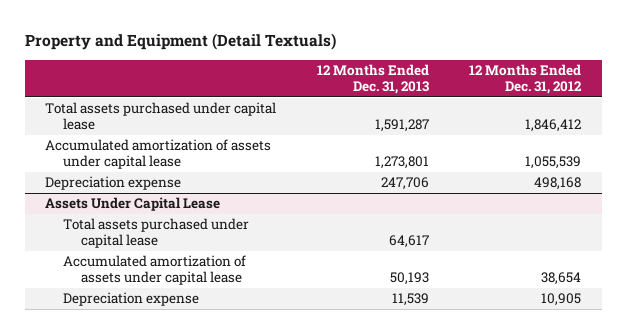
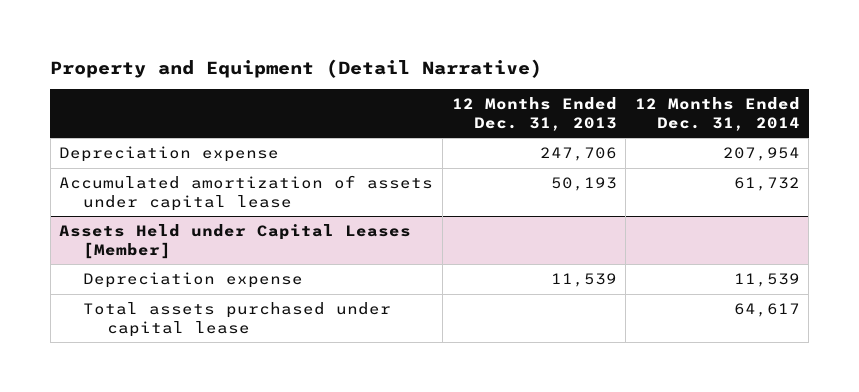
[25,33,337,51] Property and Equipment (Detail Textuals) -> [50,58,543,78] Property and Equipment (Detail Narrative)
[469,64,583,95] 12 Months Ended Dec. 31, 2012 -> none
none -> [634,96,800,131] 12 Months Ended Dec. 31, 2014
[45,102,277,131] Total assets purchased under capital lease -> none
[45,139,272,170] Accumulated amortization of assets under capital lease -> none
[45,197,221,212] Assets Under Capital Lease -> none
[63,218,250,249] Total assets purchased under capital lease -> none
none -> [59,224,412,259] Assets Held under Capital Leases [Member]
none -> [83,302,392,337] Total assets purchased under capital lease

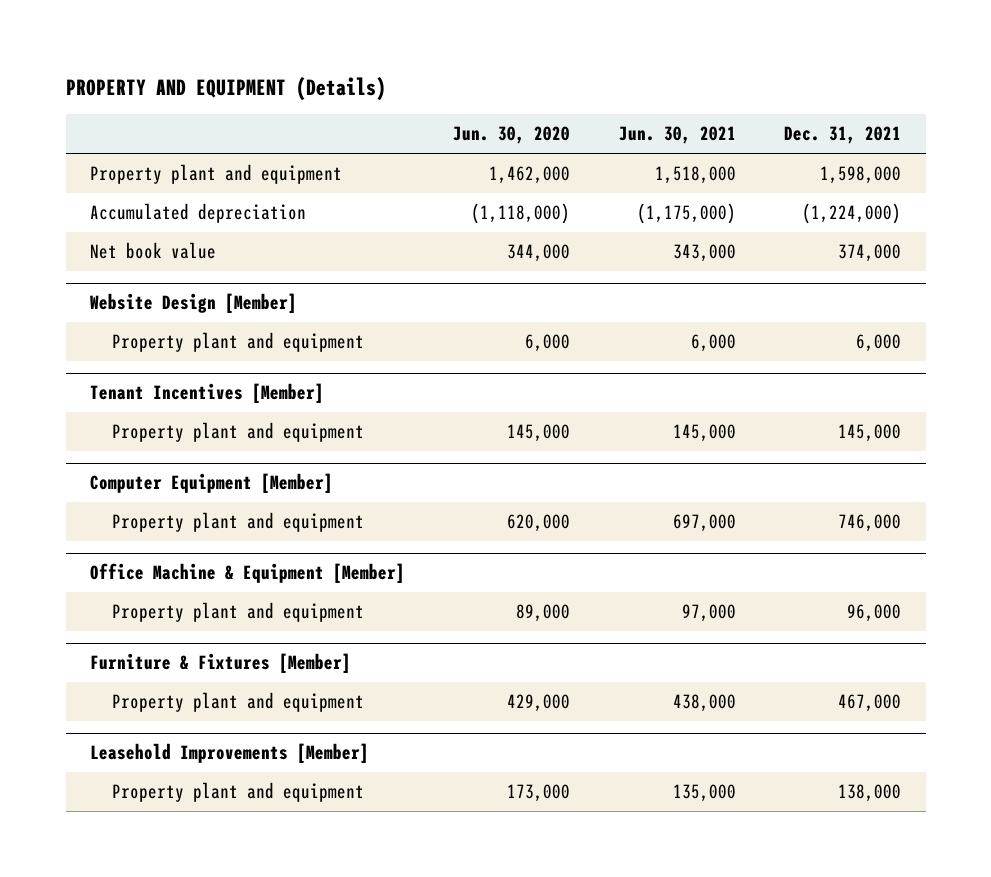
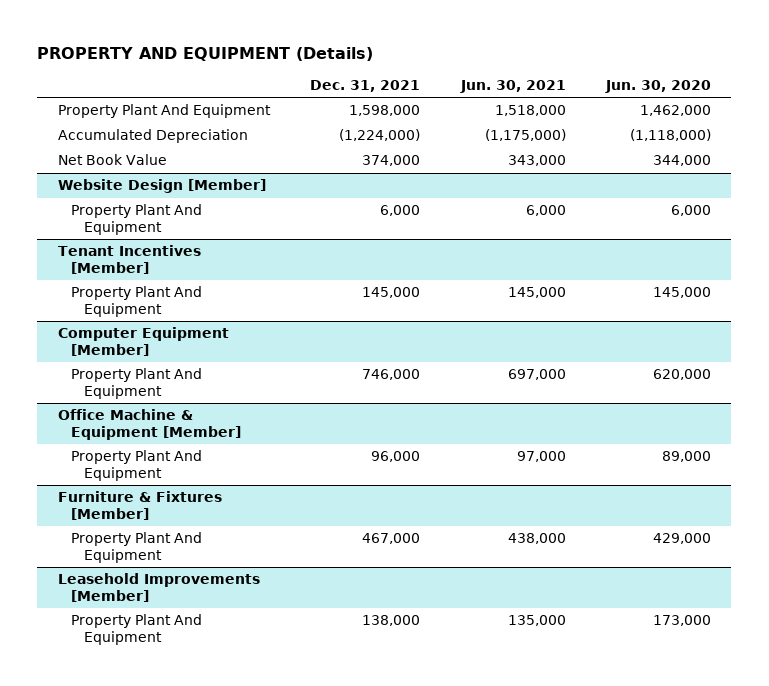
[89,164,342,185] Property plant and equipment -> [57,104,271,119] Property Plant And Equipment
[89,203,306,224] Accumulated depreciation -> [57,129,248,144] Accumulated Depreciation
[89,242,216,260] Net book value -> [57,154,167,166] Net Book Value
[111,332,364,353] Property plant and equipment -> [70,204,202,235] Property Plant And Equipment
[111,422,364,443] Property plant and equipment -> [70,286,202,317] Property Plant And Equipment
[111,512,364,533] Property plant and equipment -> [70,368,202,399] Property Plant And Equipment
[111,602,364,623] Property plant and equipment -> [70,450,202,481] Property Plant And Equipment
[111,692,364,713] Property plant and equipment -> [70,532,202,563] Property Plant And Equipment
[111,782,364,803] Property plant and equipment -> [70,614,202,645] Property Plant And Equipment

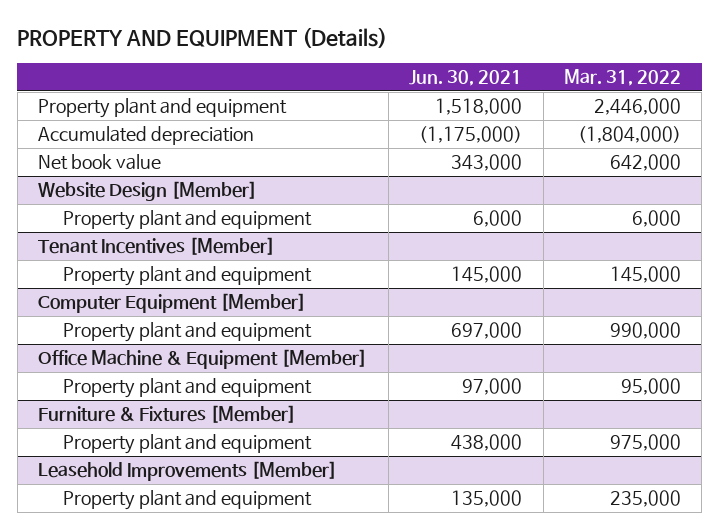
[310,80,421,93] Dec. 31, 2021 -> none
[605,80,712,94] Jun. 30, 2020 -> none
none -> [563,69,681,87] Mar. 31, 2022
[57,104,271,119] Property Plant And Equipment -> [38,98,288,119] Property plant and equipment
[57,129,248,144] Accumulated Depreciation -> [38,126,255,146] Accumulated depreciation
[57,154,167,166] Net Book Value -> [38,154,162,171] Net book value
[70,204,202,235] Property Plant And Equipment -> [62,210,312,231] Property plant and equipment
[70,286,202,317] Property Plant And Equipment -> [62,266,312,287] Property plant and equipment
[70,368,202,399] Property Plant And Equipment -> [62,322,312,343] Property plant and equipment
[70,450,202,481] Property Plant And Equipment -> [62,378,312,399] Property plant and equipment
[70,532,202,563] Property Plant And Equipment -> [62,434,312,455] Property plant and equipment
[70,614,202,645] Property Plant And Equipment -> [62,490,312,511] Property plant and equipment

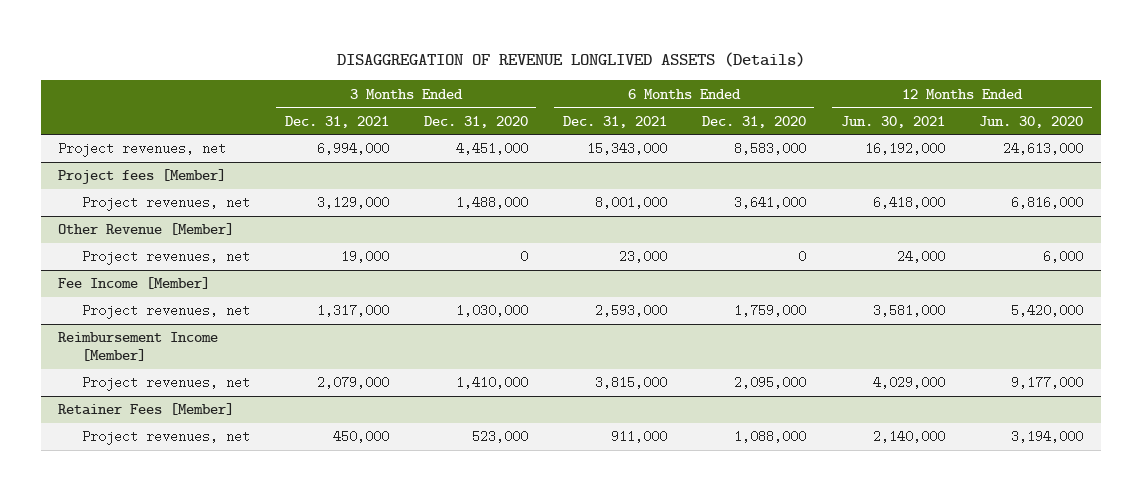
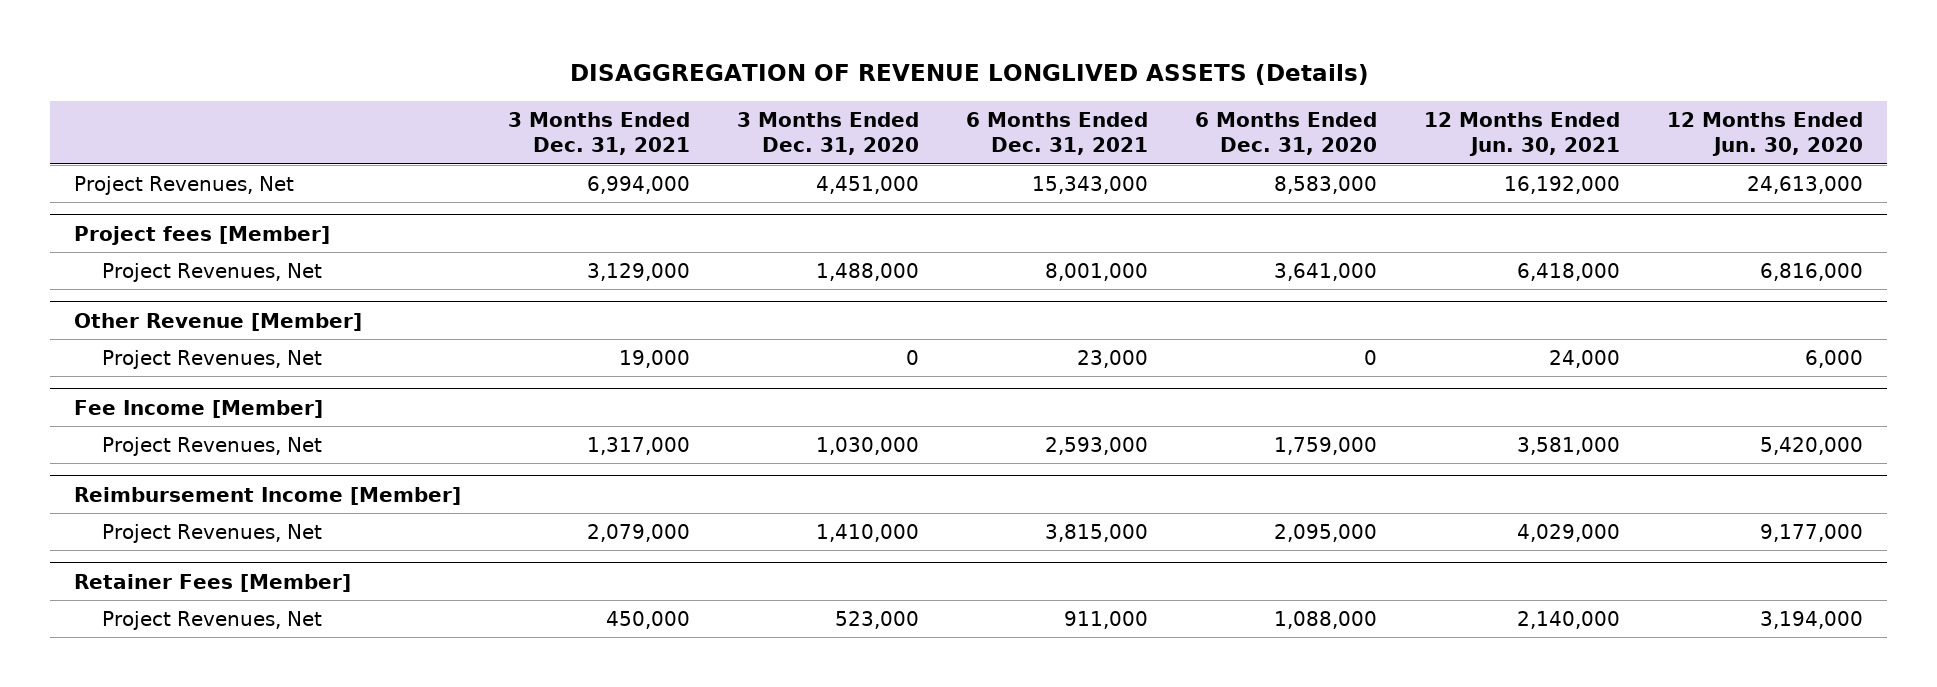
[58,142,227,158] Project revenues, net -> [73,175,294,195] Project Revenues, Net
[81,196,250,212] Project revenues, net -> [102,262,323,282] Project Revenues, Net
[81,250,250,266] Project revenues, net -> [102,349,323,369] Project Revenues, Net
[81,304,250,320] Project revenues, net -> [102,436,323,456] Project Revenues, Net
[81,376,250,392] Project revenues, net -> [102,523,323,543] Project Revenues, Net
[81,430,250,446] Project revenues, net -> [102,610,323,630] Project Revenues, Net

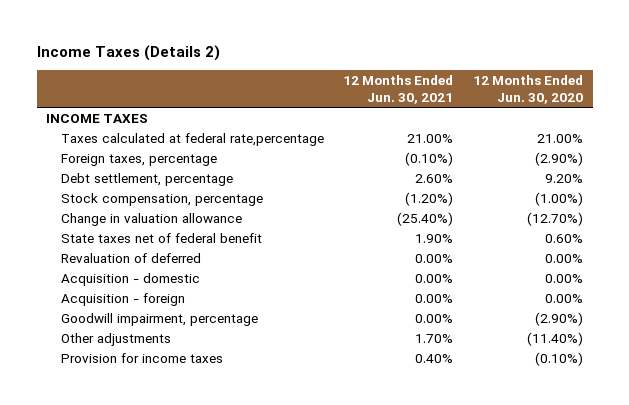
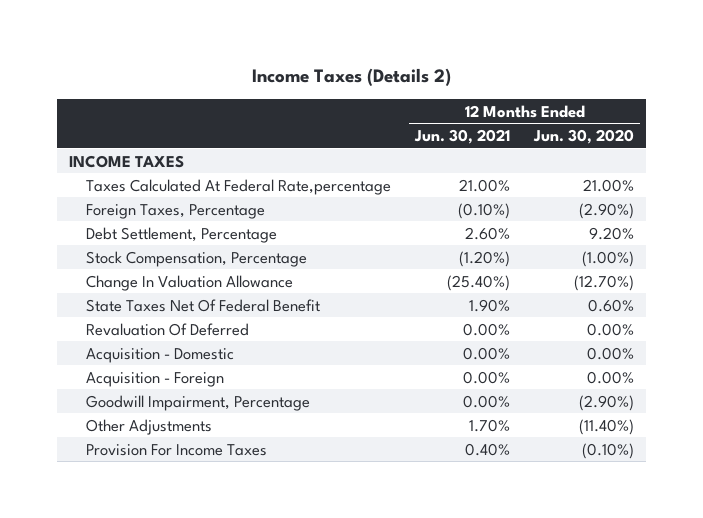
[60,132,324,146] Taxes calculated at federal rate,percentage -> [85,178,391,195] Taxes Calculated At Federal Rate,percentage
[60,153,217,166] Foreign taxes, percentage -> [85,203,265,219] Foreign Taxes, Percentage
[60,172,233,186] Debt settlement, percentage -> [85,226,277,243] Debt Settlement, Percentage
[60,192,263,206] Stock compensation, percentage -> [85,250,307,267] Stock Compensation, Percentage
[60,212,242,226] Change in valuation allowance -> [85,274,293,291] Change In Valuation Allowance
[60,232,262,243] State taxes net of federal benefit -> [85,298,320,312] State Taxes Net Of Federal Benefit
[60,252,201,263] Revaluation of deferred -> [85,322,249,336] Revaluation Of Deferred
[60,272,200,286] Acquisition - domestic -> [85,347,234,363] Acquisition - Domestic
[60,292,185,306] Acquisition - foreign -> [85,371,224,387] Acquisition - Foreign
[60,312,258,326] Goodwill impairment, percentage -> [85,394,310,411] Goodwill Impairment, Percentage
[60,332,171,346] Other adjustments -> [85,418,212,435] Other Adjustments
[60,352,223,363] Provision for income taxes -> [85,443,267,456] Provision For Income Taxes

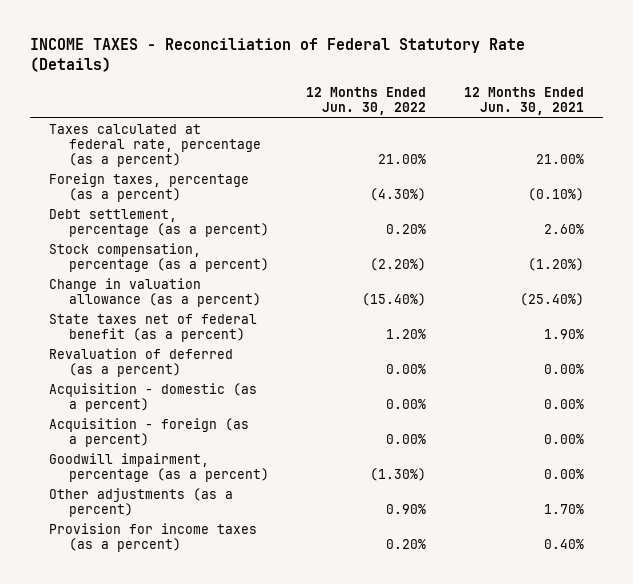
[251,68,451,87] Income Taxes (Details 2) -> [30,38,526,73] INCOME TAXES - Reconciliation of Federal Statutory Rate (Details)
[533,128,635,144] Jun. 30, 2020 -> none
none -> [306,87,427,116] 12 Months Ended Jun. 30, 2022
[68,154,184,168] INCOME TAXES -> none
[85,178,391,195] Taxes Calculated At Federal Rate,percentage -> [49,123,261,167] Taxes calculated at federal rate, percentage (as a percent)
[85,203,265,219] Foreign Taxes, Percentage -> [49,172,250,202] Foreign taxes, percentage (as a percent)
[85,226,277,243] Debt Settlement, Percentage -> [49,208,269,237] Debt settlement, percentage (as a percent)
[85,250,307,267] Stock Compensation, Percentage -> [49,242,269,272] Stock compensation, percentage (as a percent)
[85,274,293,291] Change In Valuation Allowance -> [49,277,261,307] Change in valuation allowance (as a percent)
[85,298,320,312] State Taxes Net Of Federal Benefit -> [49,313,258,342] State taxes net of federal benefit (as a percent)
[85,322,249,336] Revaluation Of Deferred -> [49,347,234,377] Revaluation of deferred (as a percent)
[85,347,234,363] Acquisition - Domestic -> [49,382,258,412] Acquisition - domestic (as a percent)
[85,371,224,387] Acquisition - Foreign -> [49,417,250,447] Acquisition - foreign (as a percent)
[85,394,310,411] Goodwill Impairment, Percentage -> [49,452,269,482] Goodwill impairment, percentage (as a percent)
[85,418,212,435] Other Adjustments -> [49,487,234,517] Other adjustments (as a percent)
[85,443,267,456] Provision For Income Taxes -> [49,522,258,552] Provision for income taxes (as a percent)

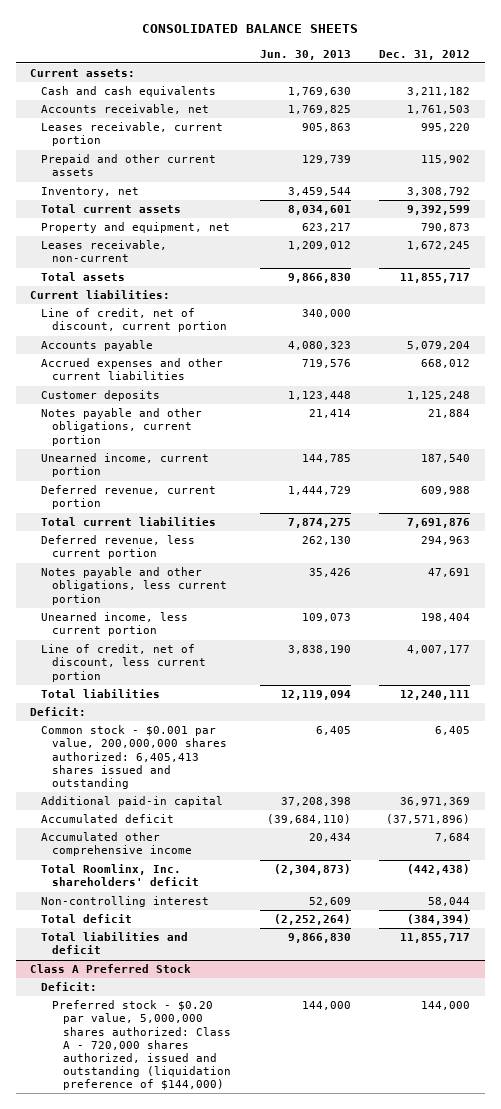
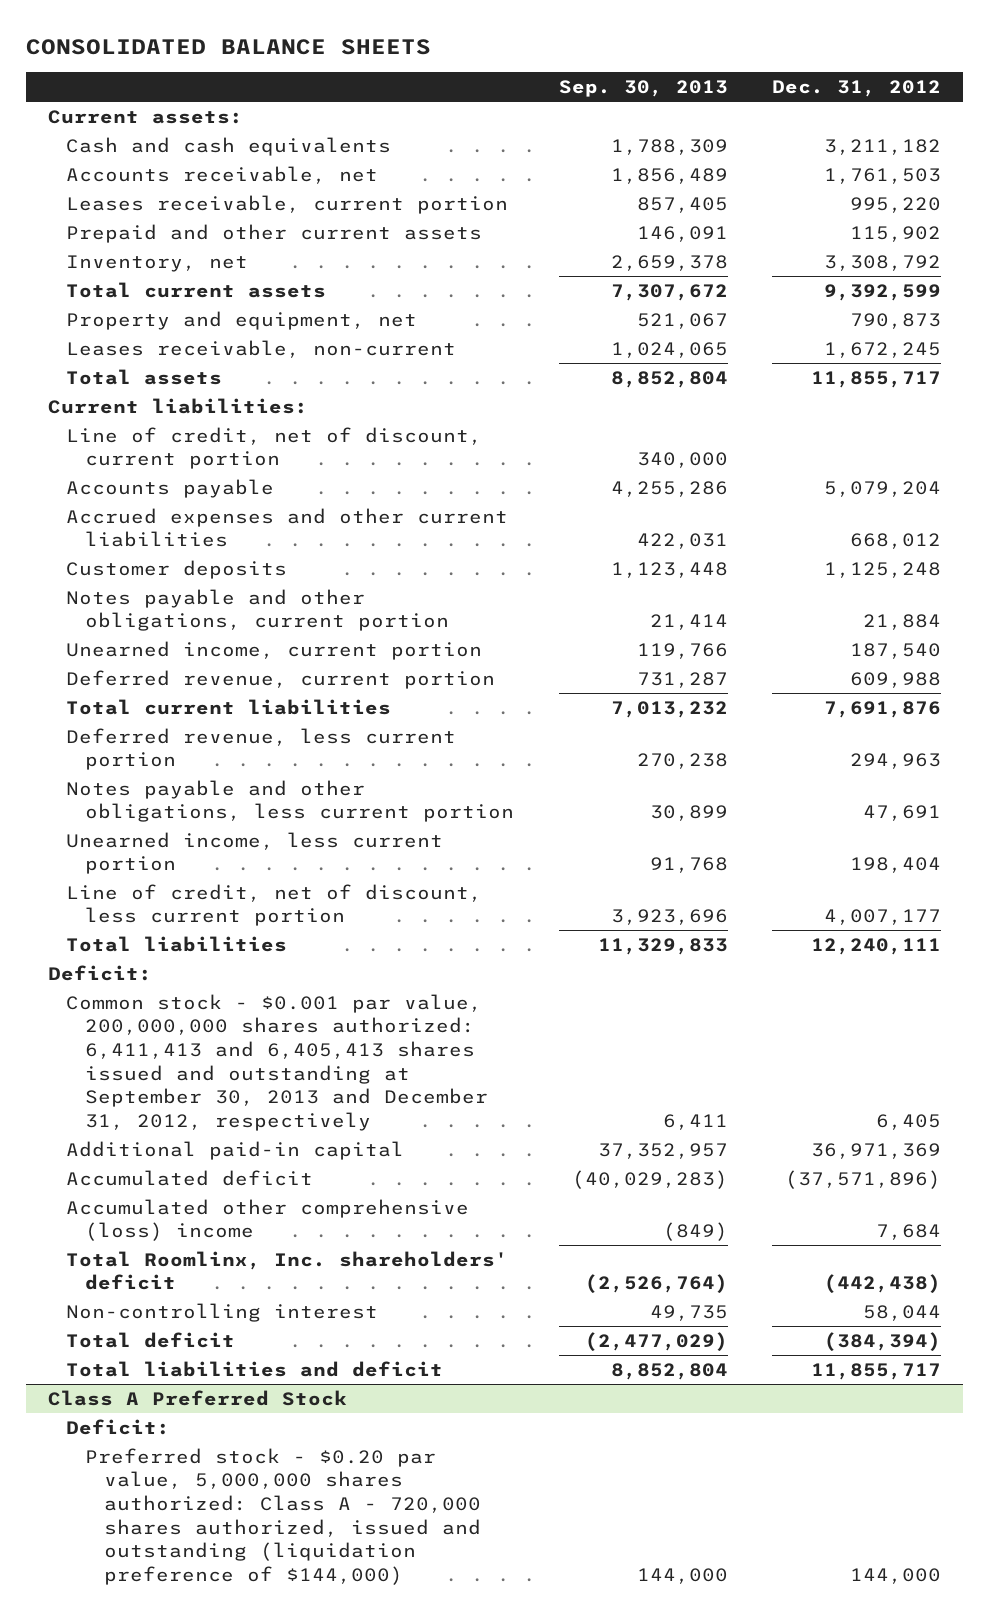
[259,49,351,60] Jun. 30, 2013 -> none
none -> [558,80,728,98] Sep. 30, 2013
[41,725,228,789] Common stock - $0.001 par value, 200,000,000 shares authorized: 6,405,413 shares issued and outstanding -> [66,993,488,1131] Common stock - $0.001 par value, 200,000,000 shares authorized: 6,411,413 and 6,405,413 shares issued and outstanding at September 30, 2013 and December 31, 2012, respectively
[41,832,193,857] Accumulated other comprehensive income -> [66,1198,470,1242] Accumulated other comprehensive (loss) income

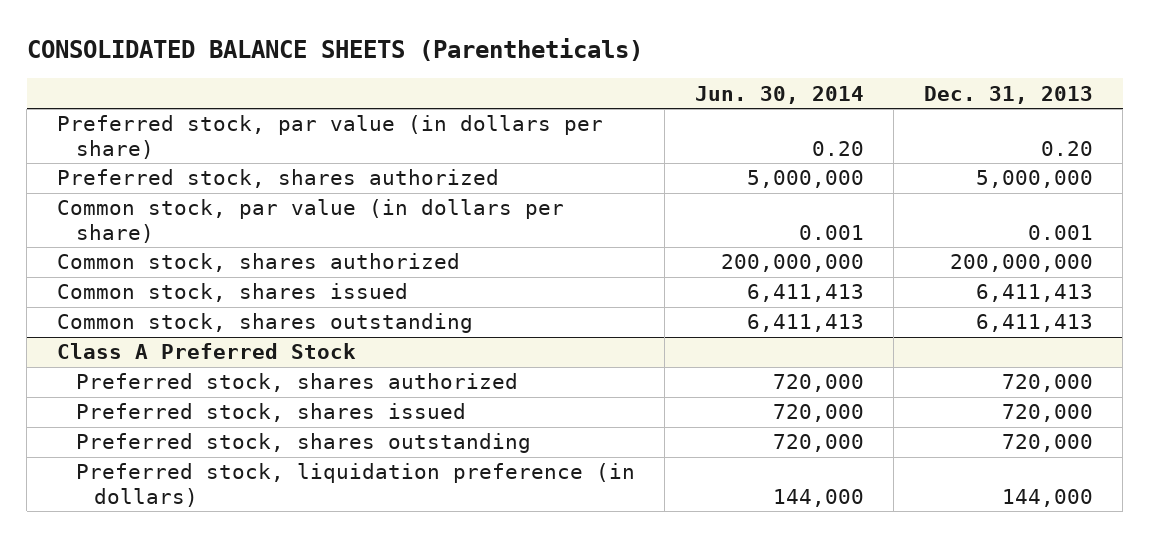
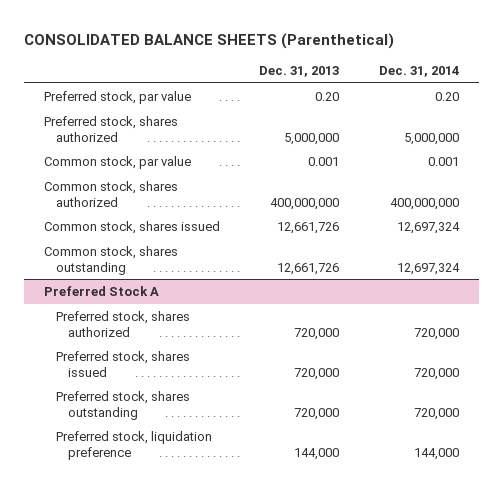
[26,38,643,62] CONSOLIDATED BALANCE SHEETS (Parentheticals) -> [24,32,395,49] CONSOLIDATED BALANCE SHEETS (Parenthetical)
[694,85,864,104] Jun. 30, 2014 -> none
none -> [378,65,459,77] Dec. 31, 2014
[56,115,603,159] Preferred stock, par value (in dollars per share) -> [43,91,191,105] Preferred stock, par value
[56,199,564,243] Common stock, par value (in dollars per share) -> [43,156,191,170] Common stock, par value
[949,254,1093,273] 200,000,000 -> [270,197,340,210] 400,000,000
[975,284,1093,303] 6,411,413 -> [277,222,340,235] 12,661,726
[975,314,1093,333] 6,411,413 -> [277,262,340,275] 12,661,726
[56,343,356,360] Class A Preferred Stock -> [43,286,159,297] Preferred Stock A
[75,463,635,507] Preferred stock, liquidation preference (in dollars) -> [55,431,212,460] Preferred stock, liquidation preference

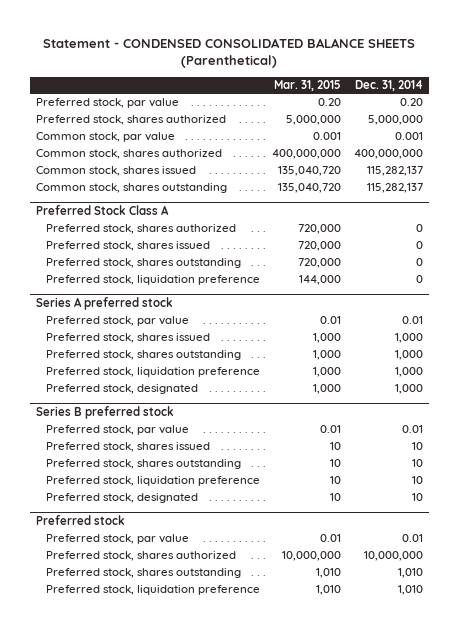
[24,32,395,49] CONSOLIDATED BALANCE SHEETS (Parenthetical) -> [43,37,416,69] Statement - CONDENSED CONSOLIDATED BALANCE SHEETS (Parenthetical)
[259,65,340,77] Dec. 31, 2013 -> none
none -> [274,79,342,91] Mar. 31, 2015
[396,222,460,235] 12,697,324 -> [366,166,423,177] 115,282,137
[396,262,460,275] 12,697,324 -> [366,183,423,194] 115,282,137
[43,286,159,297] Preferred Stock A -> [36,205,170,216] Preferred Stock Class A
[413,327,459,340] 720,000 -> [415,224,423,233] 0
[413,367,459,380] 720,000 -> [415,241,423,250] 0
[413,407,459,420] 720,000 -> [415,258,423,267] 0
[413,447,459,460] 144,000 -> [415,275,423,284] 0
none -> [36,297,174,311] Series A preferred stock
none -> [46,316,190,327] Preferred stock, par value
none -> [46,333,211,344] Preferred stock, shares issued
none -> [46,350,242,361] Preferred stock, shares outstanding
none -> [46,367,261,378] Preferred stock, liquidation preference
none -> [46,384,199,395] Preferred stock, designated
none -> [36,406,175,420] Series B preferred stock
none -> [46,425,190,436] Preferred stock, par value
none -> [46,442,211,453] Preferred stock, shares issued
none -> [46,459,242,470] Preferred stock, shares outstanding
none -> [46,476,261,487] Preferred stock, liquidation preference
none -> [46,493,199,504] Preferred stock, designated
none -> [36,515,126,526] Preferred stock
none -> [46,534,190,545] Preferred stock, par value
none -> [46,551,237,562] Preferred stock, shares authorized
none -> [46,568,242,579] Preferred stock, shares outstanding
none -> [46,585,261,596] Preferred stock, liquidation preference

